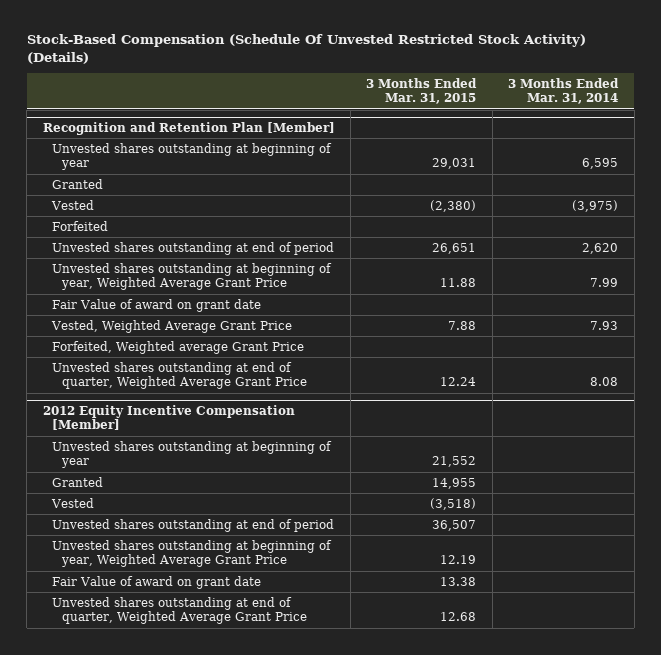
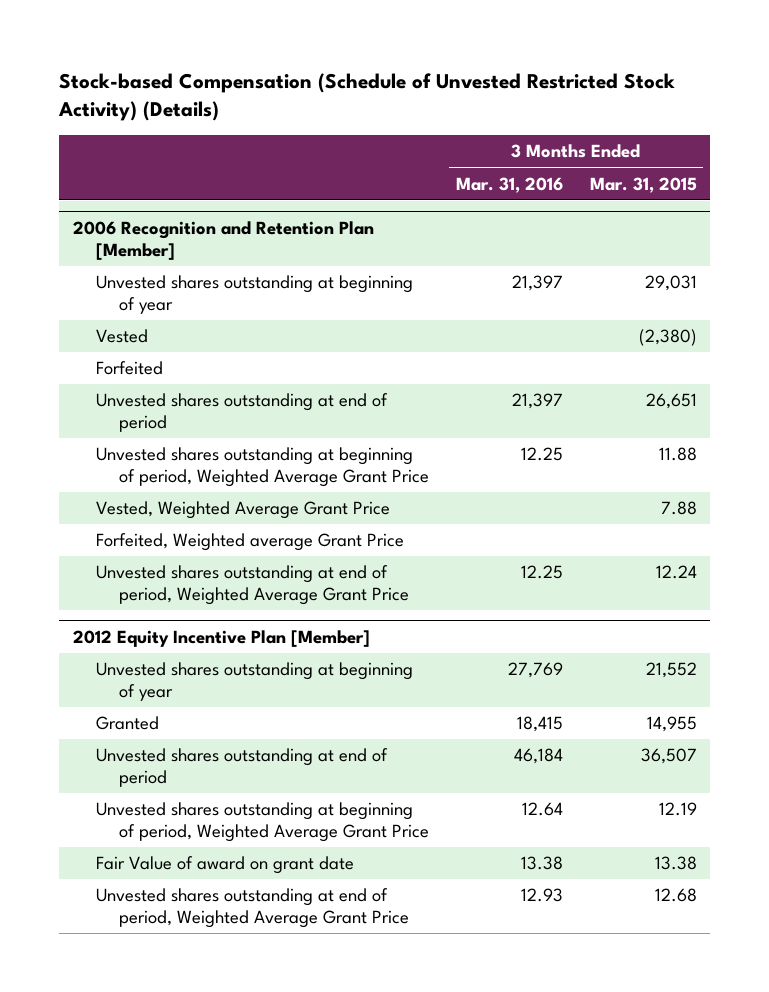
[26,34,586,64] Stock-Based Compensation (Schedule Of Unvested Restricted Stock Activity) (Details) -> [58,72,676,122] Stock-based Compensation (Schedule of Unvested Restricted Stock Activity) (Details)
[508,78,620,105] 3 Months Ended Mar. 31, 2014 -> none
none -> [455,176,563,193] Mar. 31, 2016
[42,121,335,135] Recognition and Retention Plan [Member] -> [72,221,374,261] 2006 Recognition and Retention Plan [Member]
[52,178,104,189] Granted -> none
[52,298,262,312] Fair Value of award on grant date -> none
[52,262,333,291] Unvested shares outstanding at beginning of year, Weighted Average Grant Price -> [95,447,429,488] Unvested shares outstanding at beginning of period, Weighted Average Grant Price
[52,361,308,390] Unvested shares outstanding at end of quarter, Weighted Average Grant Price -> [95,565,409,606] Unvested shares outstanding at end of period, Weighted Average Grant Price
[42,404,295,431] 2012 Equity Incentive Compensation [Member] -> [72,630,370,648] 2012 Equity Incentive Plan [Member]
[51,497,95,508] Vested -> none
[52,539,333,568] Unvested shares outstanding at beginning of year, Weighted Average Grant Price -> [95,802,429,843] Unvested shares outstanding at beginning of period, Weighted Average Grant Price
[52,596,308,625] Unvested shares outstanding at end of quarter, Weighted Average Grant Price -> [95,888,409,929] Unvested shares outstanding at end of period, Weighted Average Grant Price

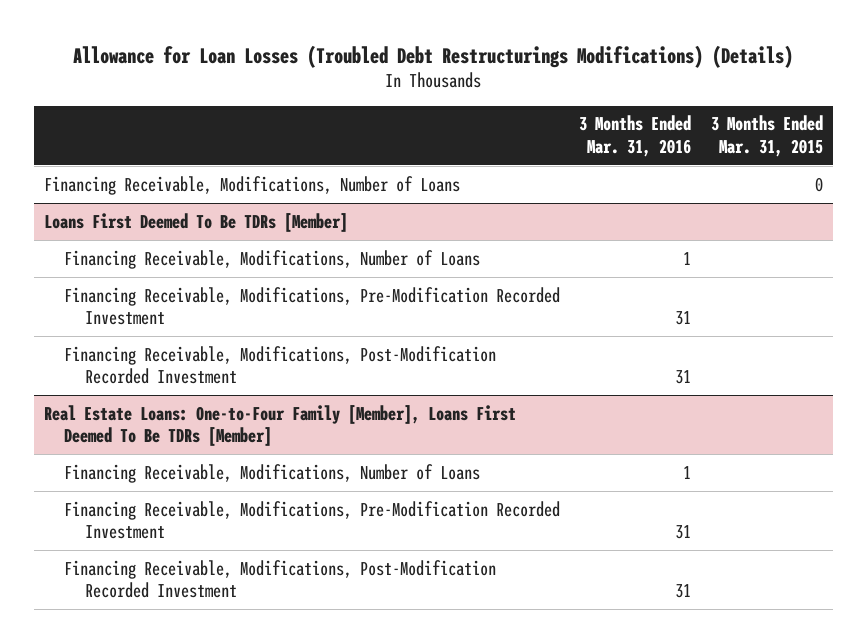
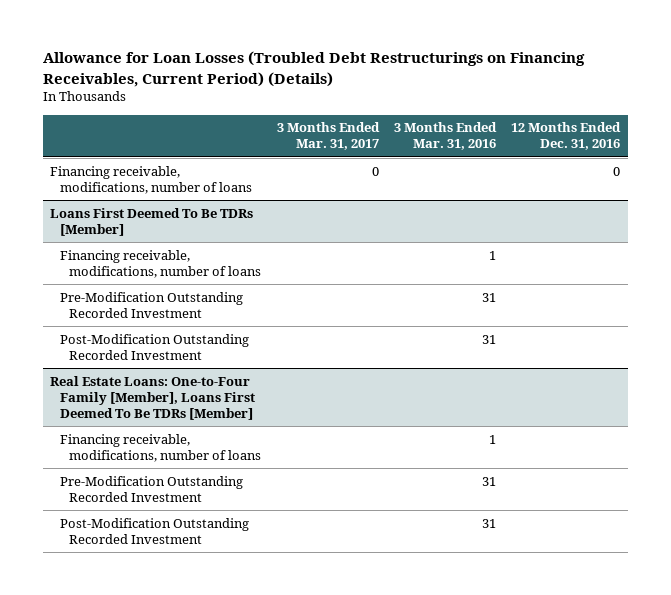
[73,44,794,68] Allowance for Loan Losses (Troubled Debt Restructurings Modifications) (Details) -> [42,51,585,87] Allowance for Loan Losses (Troubled Debt Restructurings on Financing Receivables, Current Period) (Details)
[710,115,823,158] 3 Months Ended Mar. 31, 2015 -> none
none -> [276,122,380,151] 3 Months Ended Mar. 31, 2017
none -> [511,122,622,151] 12 Months Ended Dec. 31, 2016
[43,175,460,195] Financing Receivable, Modifications, Number of Loans -> [50,165,252,194] Financing receivable, modifications, number of loans
[64,249,481,269] Financing Receivable, Modifications, Number of Loans -> [59,249,262,278] Financing receivable, modifications, number of loans
[64,286,561,326] Financing Receivable, Modifications, Pre-Modification Recorded Investment -> [59,291,243,318] Pre-Modification Outstanding Recorded Investment
[64,345,497,385] Financing Receivable, Modifications, Post-Modification Recorded Investment -> [59,333,249,360] Post-Modification Outstanding Recorded Investment
[64,463,481,483] Financing Receivable, Modifications, Number of Loans -> [59,433,262,462] Financing receivable, modifications, number of loans
[64,500,561,540] Financing Receivable, Modifications, Pre-Modification Recorded Investment -> [59,475,243,502] Pre-Modification Outstanding Recorded Investment
[64,559,497,599] Financing Receivable, Modifications, Post-Modification Recorded Investment -> [59,517,249,544] Post-Modification Outstanding Recorded Investment

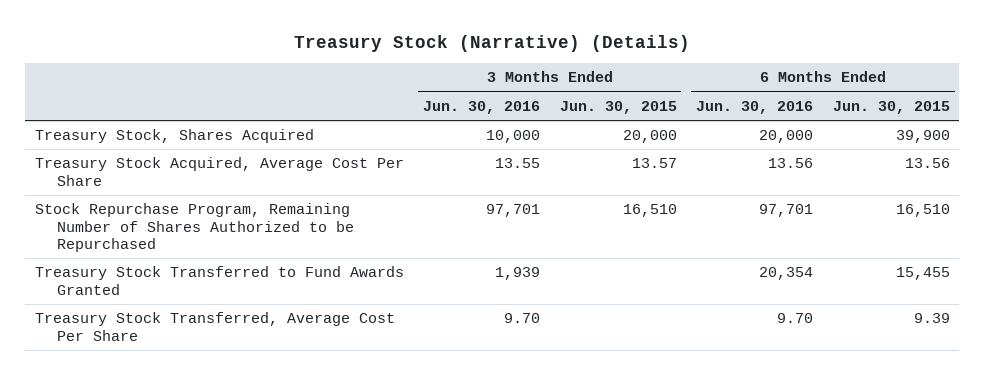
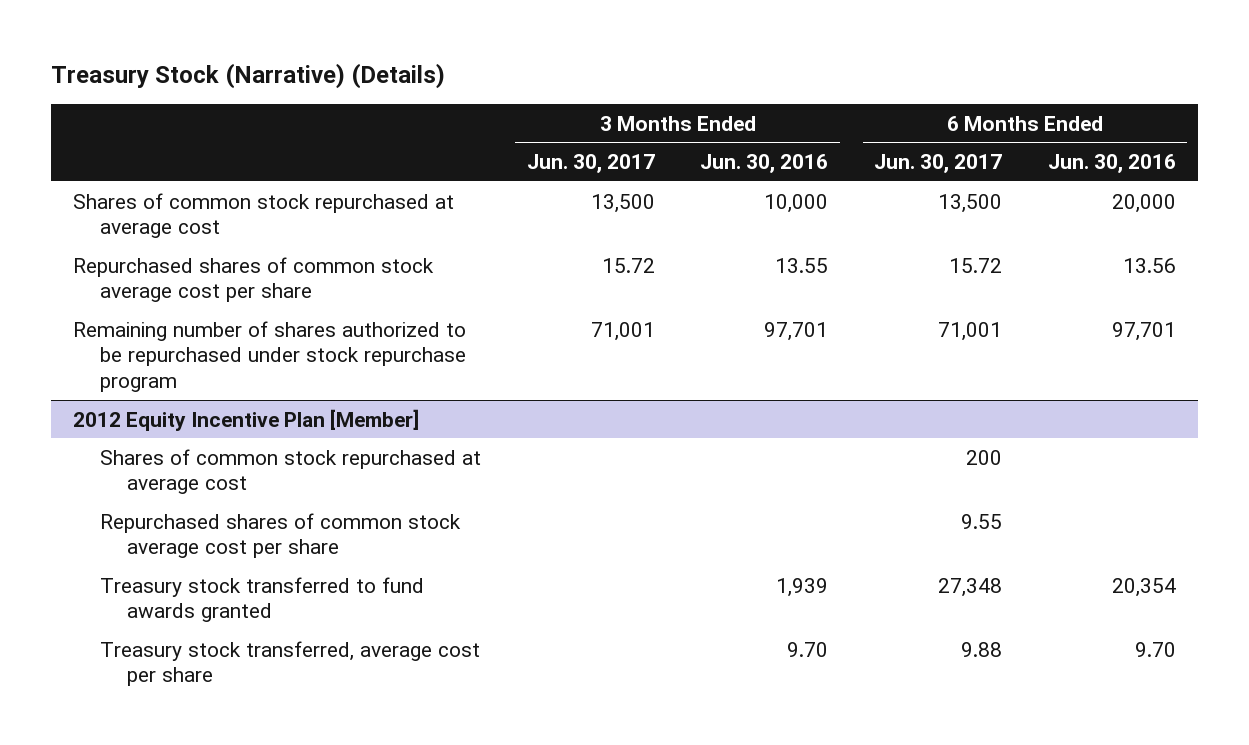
[559,100,677,114] Jun. 30, 2015 -> none
[832,100,950,114] Jun. 30, 2015 -> none
none -> [526,153,655,173] Jun. 30, 2017
none -> [874,153,1003,173] Jun. 30, 2017
[34,129,314,144] Treasury Stock, Shares Acquired -> [73,192,455,239] Shares of common stock repurchased at average cost
[34,157,404,186] Treasury Stock Acquired, Average Cost Per Share -> [73,256,435,303] Repurchased shares of common stock average cost per share
[34,203,355,252] Stock Repurchase Program, Remaining Number of Shares Authorized to be Repurchased -> [73,320,467,392] Remaining number of shares authorized to be repurchased under stock repurchase program
none -> [73,408,420,431] 2012 Equity Incentive Plan [Member]
none -> [100,448,482,495] Shares of common stock repurchased at average cost
none -> [100,512,462,559] Repurchased shares of common stock average cost per share
[34,266,404,295] Treasury Stock Transferred to Fund Awards Granted -> [100,576,425,623] Treasury stock transferred to fund awards granted
[34,312,395,341] Treasury Stock Transferred, Average Cost Per Share -> [100,640,481,687] Treasury stock transferred, average cost per share

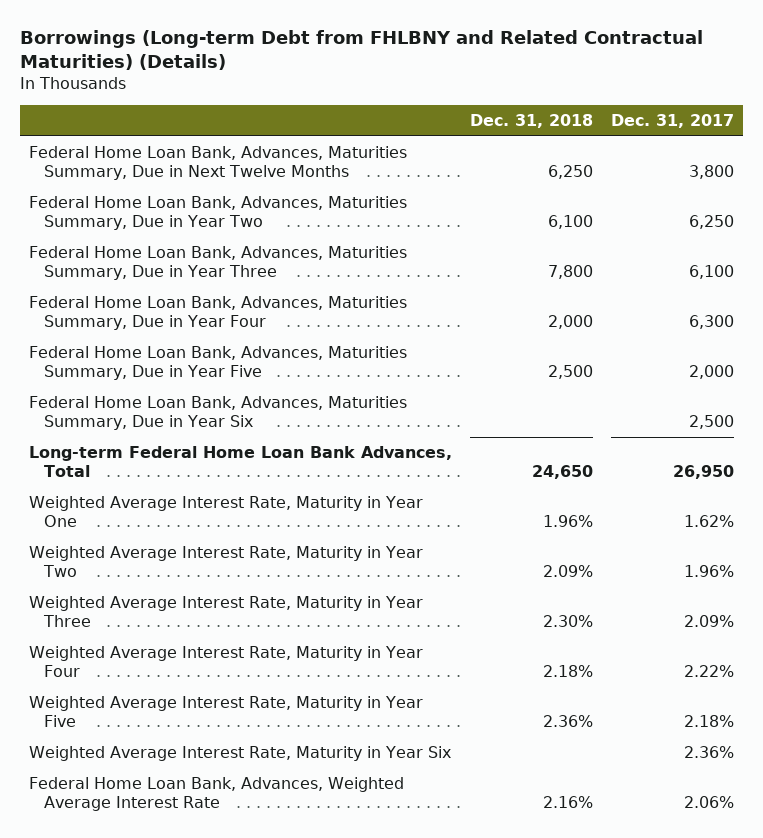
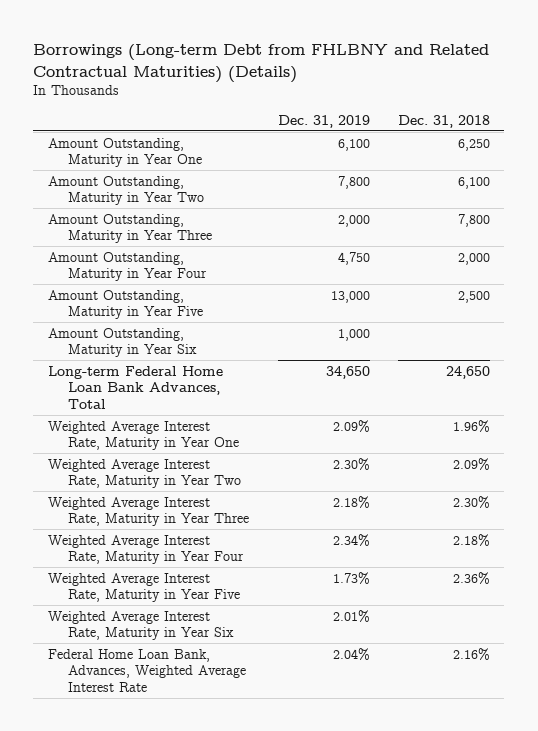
[610,113,734,128] Dec. 31, 2017 -> none
none -> [277,114,370,128] Dec. 31, 2019
[29,146,408,181] Federal Home Loan Bank, Advances, Maturities Summary, Due in Next Twelve Months -> [47,137,203,168] Amount Outstanding, Maturity in Year One
[29,196,408,231] Federal Home Loan Bank, Advances, Maturities Summary, Due in Year Two -> [47,175,205,206] Amount Outstanding, Maturity in Year Two
[29,246,408,281] Federal Home Loan Bank, Advances, Maturities Summary, Due in Year Three -> [47,213,213,244] Amount Outstanding, Maturity in Year Three
[29,296,408,331] Federal Home Loan Bank, Advances, Maturities Summary, Due in Year Four -> [47,251,208,282] Amount Outstanding, Maturity in Year Four
[29,346,408,381] Federal Home Loan Bank, Advances, Maturities Summary, Due in Year Five -> [47,289,204,320] Amount Outstanding, Maturity in Year Five
[29,396,408,431] Federal Home Loan Bank, Advances, Maturities Summary, Due in Year Six -> [47,327,198,358] Amount Outstanding, Maturity in Year Six

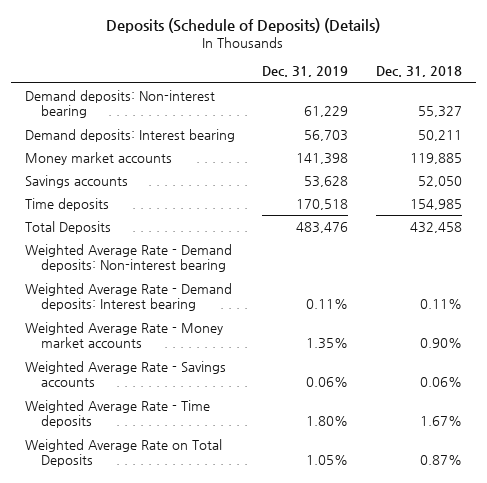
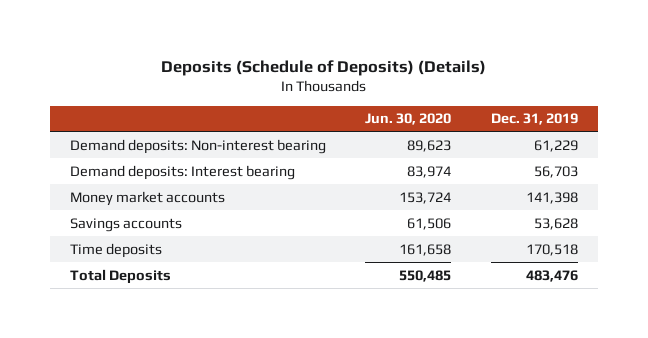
[375,66,462,78] Dec. 31, 2018 -> none
none -> [365,113,452,126] Jun. 30, 2020
[24,244,232,273] Weighted Average Rate - Demand deposits: Non-interest bearing -> none
[24,283,232,312] Weighted Average Rate - Demand deposits: Interest bearing -> none
[24,322,223,349] Weighted Average Rate - Money market accounts -> none
[24,361,226,388] Weighted Average Rate - Savings accounts -> none
[24,400,210,429] Weighted Average Rate - Time deposits -> none
[24,439,222,468] Weighted Average Rate on Total Deposits -> none

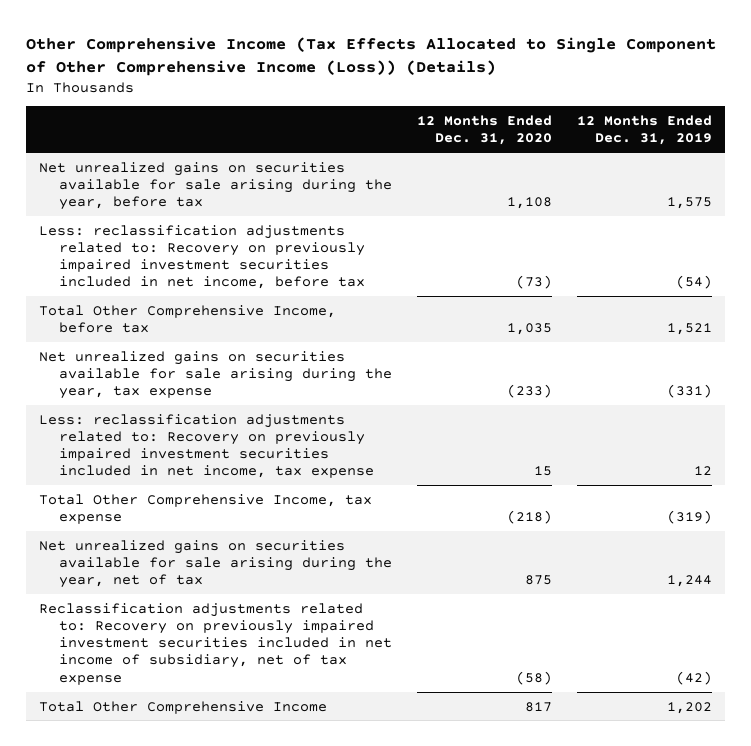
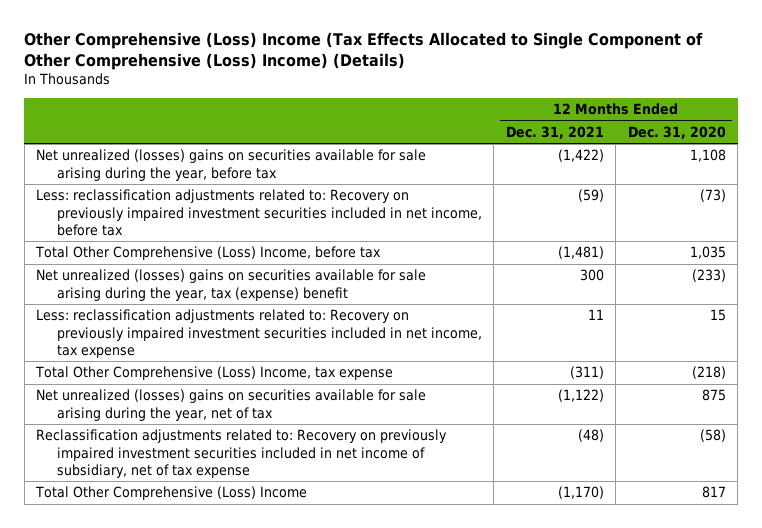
[25,36,716,76] Other Comprehensive Income (Tax Effects Allocated to Single Component of Other Comprehensive Income (Loss)) (Details) -> [24,32,704,71] Other Comprehensive (Loss) Income (Tax Effects Allocated to Single Component of Other Comprehensive (Loss) Income) (Details)
[577,115,713,146] 12 Months Ended Dec. 31, 2019 -> none
none -> [505,125,604,139] Dec. 31, 2021
[38,161,392,211] Net unrealized gains on securities available for sale arising during the year, before tax -> [35,149,426,181] Net unrealized (losses) gains on securities available for sale arising during the year, before tax
[38,304,336,333] Total Other Comprehensive Income, before tax -> [34,246,381,261] Total Other Comprehensive (Loss) Income, before tax
[38,350,392,400] Net unrealized gains on securities available for sale arising during the year, tax expense -> [35,269,426,301] Net unrealized (losses) gains on securities available for sale arising during the year, tax (expense) benefit
[38,493,372,524] Total Other Comprehensive Income, tax expense -> [34,366,393,381] Total Other Comprehensive (Loss) Income, tax expense
[38,539,392,589] Net unrealized gains on securities available for sale arising during the year, net of tax -> [35,389,426,421] Net unrealized (losses) gains on securities available for sale arising during the year, net of tax
[38,700,327,714] Total Other Comprehensive Income -> [34,486,307,501] Total Other Comprehensive (Loss) Income

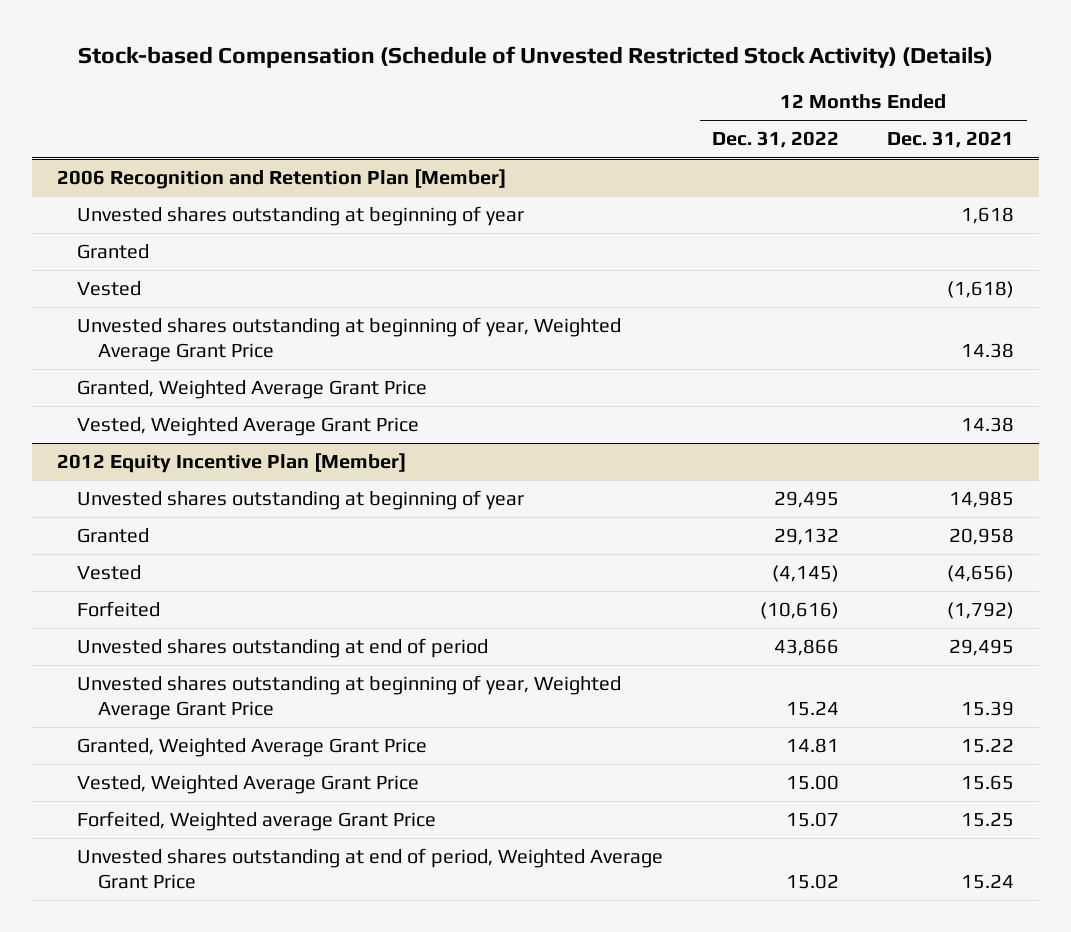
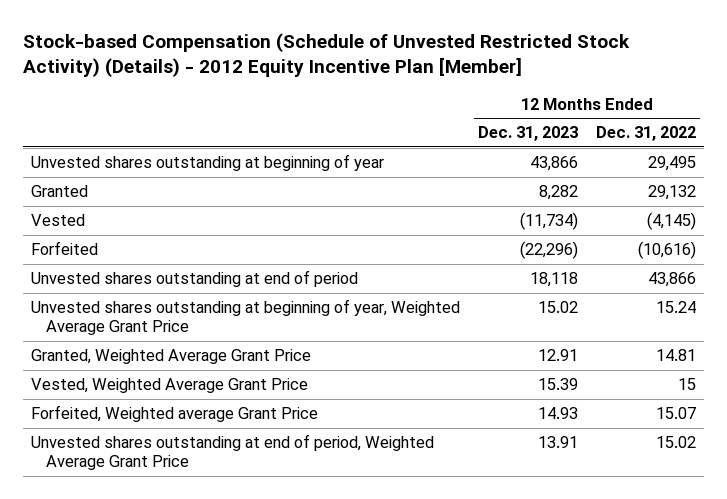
[77,46,993,69] Stock-based Compensation (Schedule of Unvested Restricted Stock Activity) (Details) -> [22,32,630,78] Stock-based Compensation (Schedule of Unvested Restricted Stock Activity) (Details) - 2012 Equity Incentive Plan [Member]
[887,131,1015,149] Dec. 31, 2021 -> none
none -> [478,126,579,142] Dec. 31, 2023
[56,169,506,190] 2006 Recognition and Retention Plan [Member] -> none
[77,206,525,227] Unvested shares outstanding at beginning of year -> none
[77,244,150,260] Granted -> none
[77,281,142,297] Vested -> none
[77,317,622,362] Unvested shares outstanding at beginning of year, Weighted Average Grant Price -> none
[77,380,428,400] Granted, Weighted Average Grant Price -> none
[77,417,420,437] Vested, Weighted Average Grant Price -> none
[56,453,406,474] 2012 Equity Incentive Plan [Member] -> none
[785,775,839,791] 15.00 -> [677,378,696,391] 15

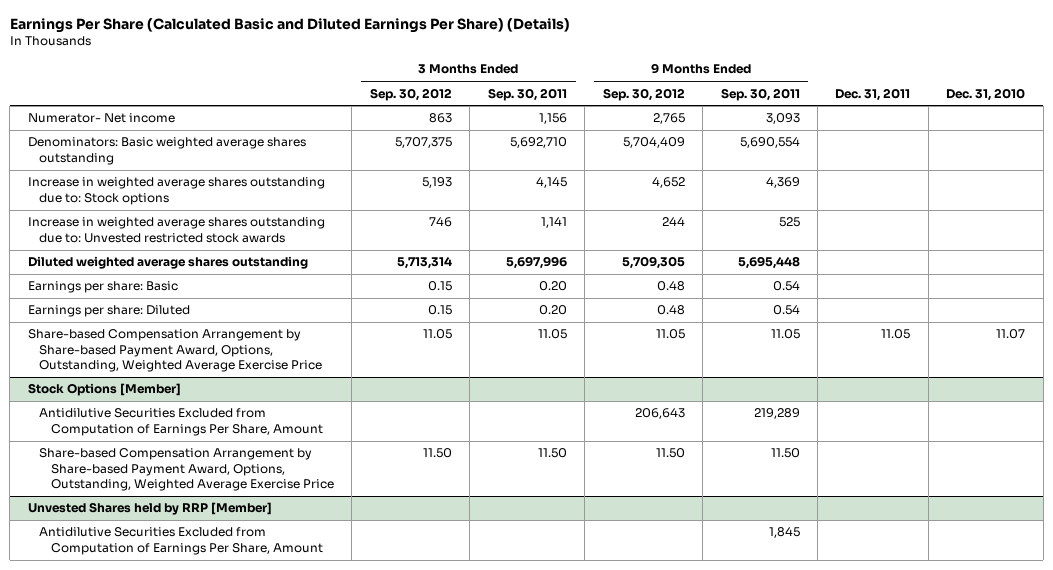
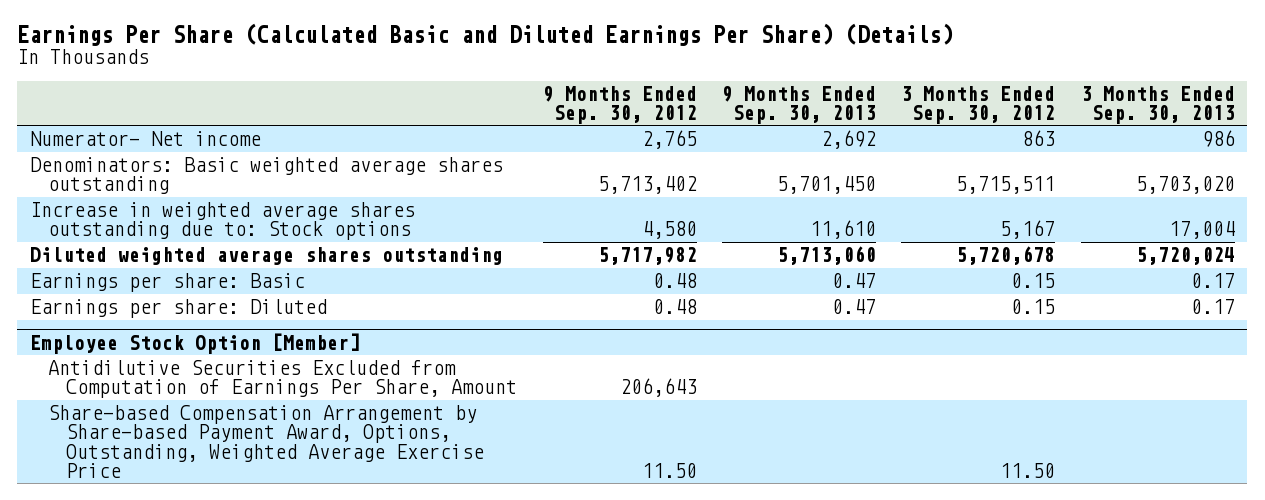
[487,87,567,101] Sep. 30, 2011 -> none
[720,87,800,101] Sep. 30, 2011 -> none
[835,87,911,101] Dec. 31, 2011 -> none
[946,87,1026,101] Dec. 31, 2010 -> none
none -> [722,85,877,125] 9 Months Ended Sep. 30, 2013
none -> [1080,85,1235,125] 3 Months Ended Sep. 30, 2013
[27,217,325,243] Increase in weighted average shares outstanding due to: Unvested restricted stock awards -> none
[394,137,452,149] 5,707,375 -> [956,176,1056,195] 5,715,511
[622,137,685,149] 5,704,409 -> [597,176,697,195] 5,713,402
[421,177,452,189] 5,193 -> [1000,220,1056,240] 5,167
[651,177,685,189] 4,652 -> [641,221,697,240] 4,580
[396,257,452,270] 5,713,314 -> [956,246,1056,266] 5,720,678
[621,256,685,270] 5,709,305 -> [597,247,697,266] 5,717,982
[27,329,323,373] Share-based Compensation Arrangement by Share-based Payment Award, Options, Outstanding, Weighted Average Exercise Price -> none
[27,383,181,397] Stock Options [Member] -> [30,332,361,354] Employee Stock Option [Member]
[27,502,272,516] Unvested Shares held by RRP [Member] -> none
[39,527,324,555] Antidilutive Securities Excluded from Computation of Earnings Per Share, Amount -> none

